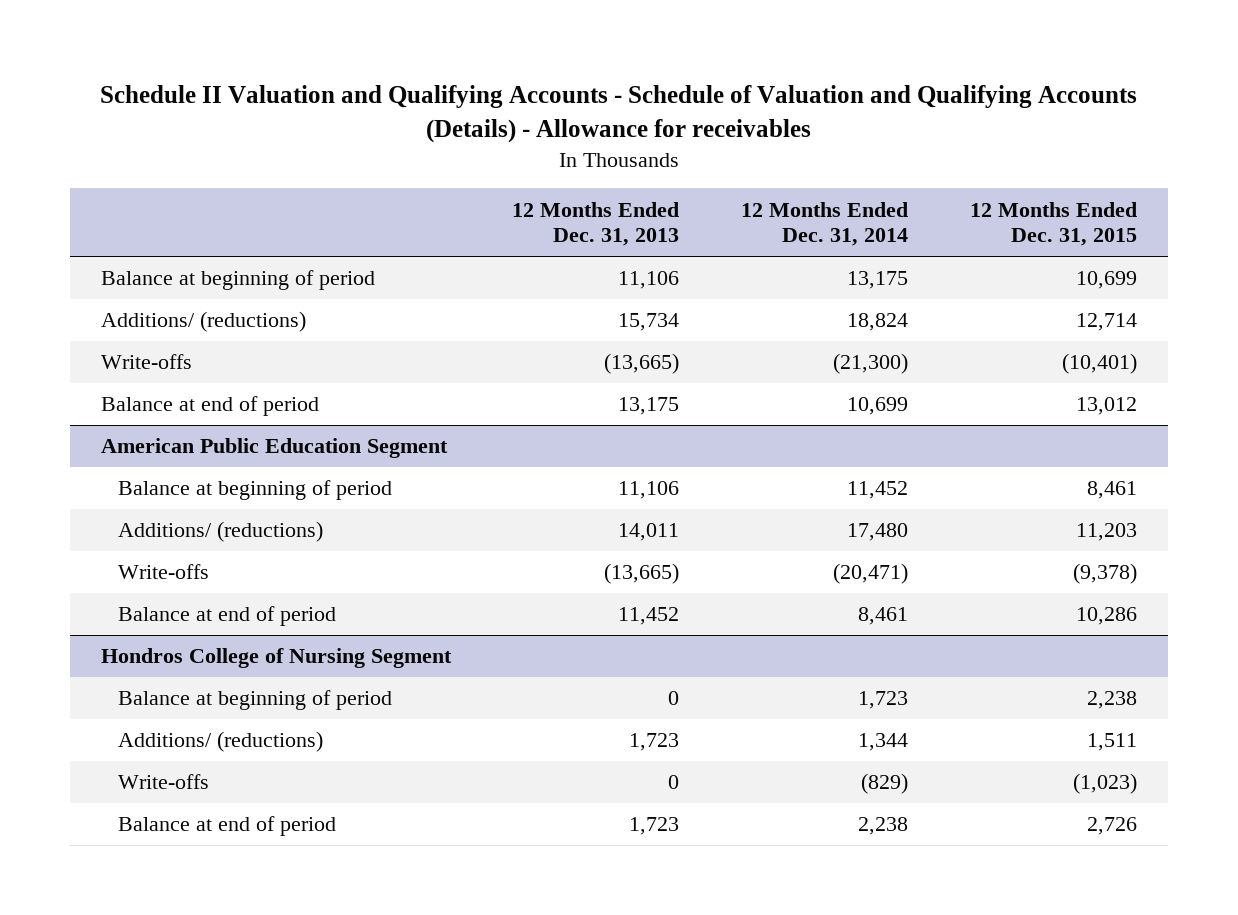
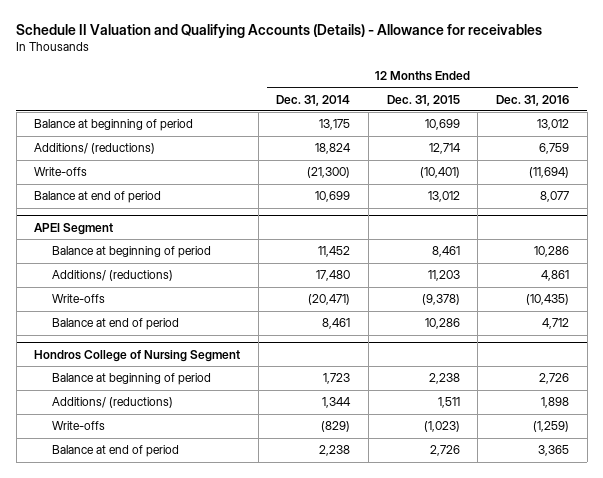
[99,85,1137,144] Schedule II Valuation and Qualifying Accounts - Schedule of Valuation and Qualifying Accounts (Details) - Allowance for receivables -> [16,23,543,38] Schedule II Valuation and Qualifying Accounts (Details) - Allowance for receivables
[512,201,680,247] 12 Months Ended Dec. 31, 2013 -> none
none -> [495,94,569,106] Dec. 31, 2016
[100,438,448,459] American Public Education Segment -> [34,222,114,235] APEI Segment

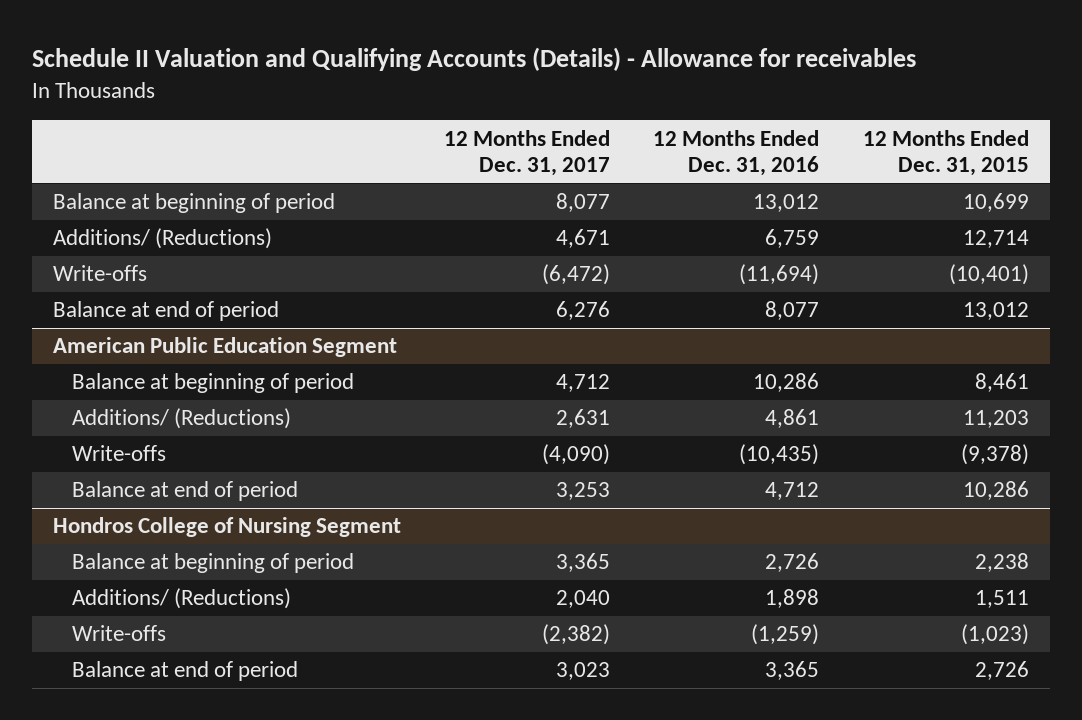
[276,94,351,106] Dec. 31, 2014 -> none
none -> [444,129,611,177] 12 Months Ended Dec. 31, 2017
[34,143,156,155] Additions/ (reductions) -> [53,228,273,250] Additions/ (Reductions)
[34,222,114,235] APEI Segment -> [53,337,398,358] American Public Education Segment
[51,270,173,282] Additions/ (reductions) -> [71,408,291,430] Additions/ (Reductions)
[51,397,173,409] Additions/ (reductions) -> [71,588,291,610] Additions/ (Reductions)

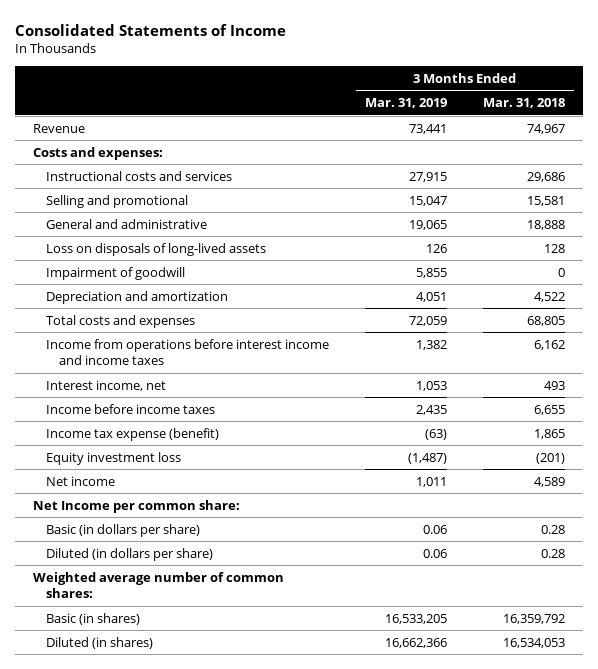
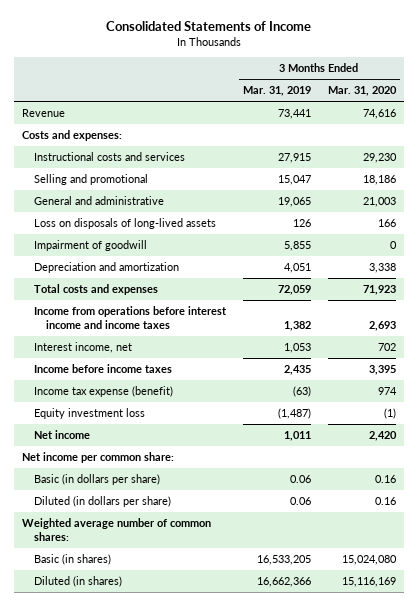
[482,98,565,109] Mar. 31, 2018 -> none
none -> [327,86,397,97] Mar. 31, 2020
[33,499,241,513] Net Income per common share: -> [22,451,175,463] Net income per common share:

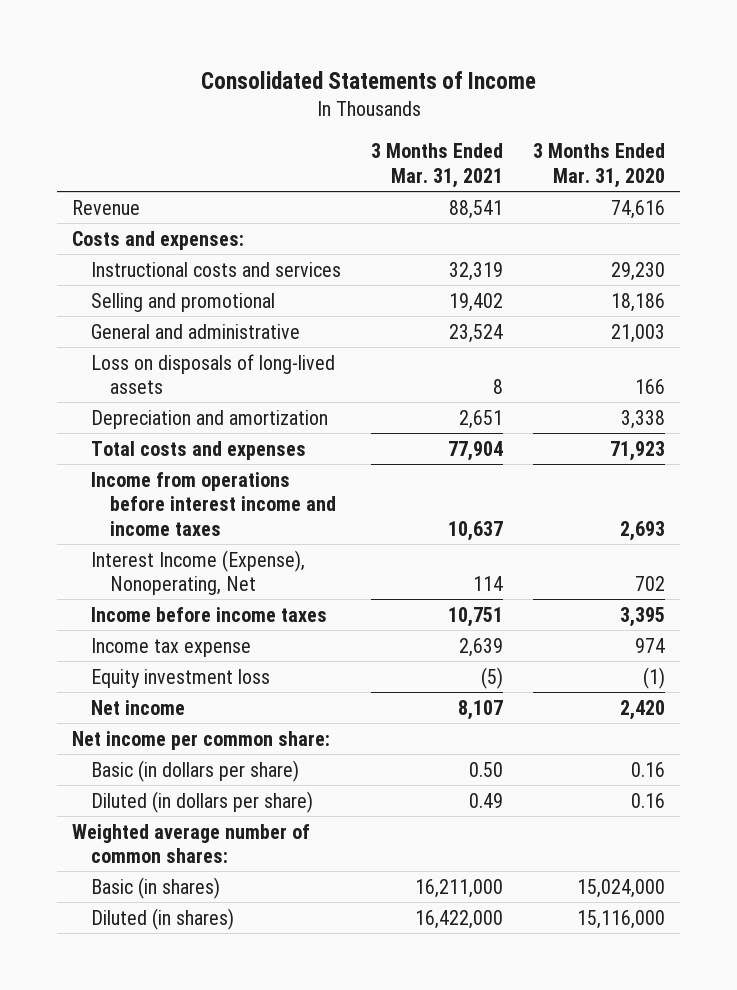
[242,86,311,97] Mar. 31, 2019 -> none
none -> [371,143,504,188] 3 Months Ended Mar. 31, 2021
[33,239,147,251] Impairment of goodwill -> none
[33,341,132,353] Interest income, net -> [91,549,306,596] Interest Income (Expense), Nonoperating, Net
[33,385,173,397] Income tax expense (benefit) -> [91,637,252,657] Income tax expense
[341,554,397,565] 15,024,080 -> [576,878,665,898] 15,024,000
[341,576,396,587] 15,116,169 -> [576,909,665,929] 15,116,000

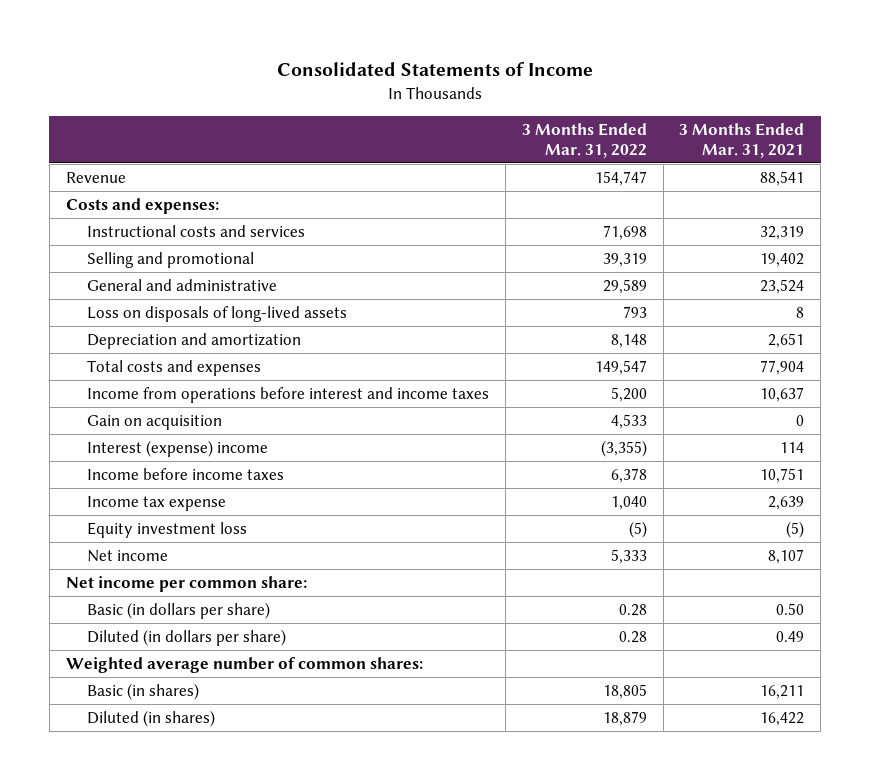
[532,143,665,188] 3 Months Ended Mar. 31, 2020 -> none
none -> [521,122,647,158] 3 Months Ended Mar. 31, 2022
[91,471,337,536] Income from operations before interest income and income taxes -> [87,387,490,404] Income from operations before interest and income taxes
none -> [87,415,223,431] Gain on acquisition
[91,549,306,596] Interest Income (Expense), Nonoperating, Net -> [87,440,269,458] Interest (expense) income
[415,878,504,898] 16,211,000 -> [760,685,805,700] 16,211
[415,909,504,929] 16,422,000 -> [760,712,805,727] 16,422

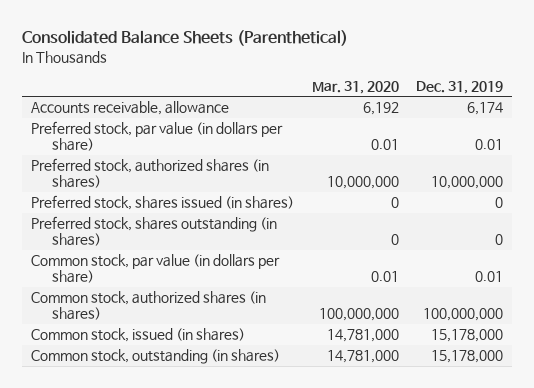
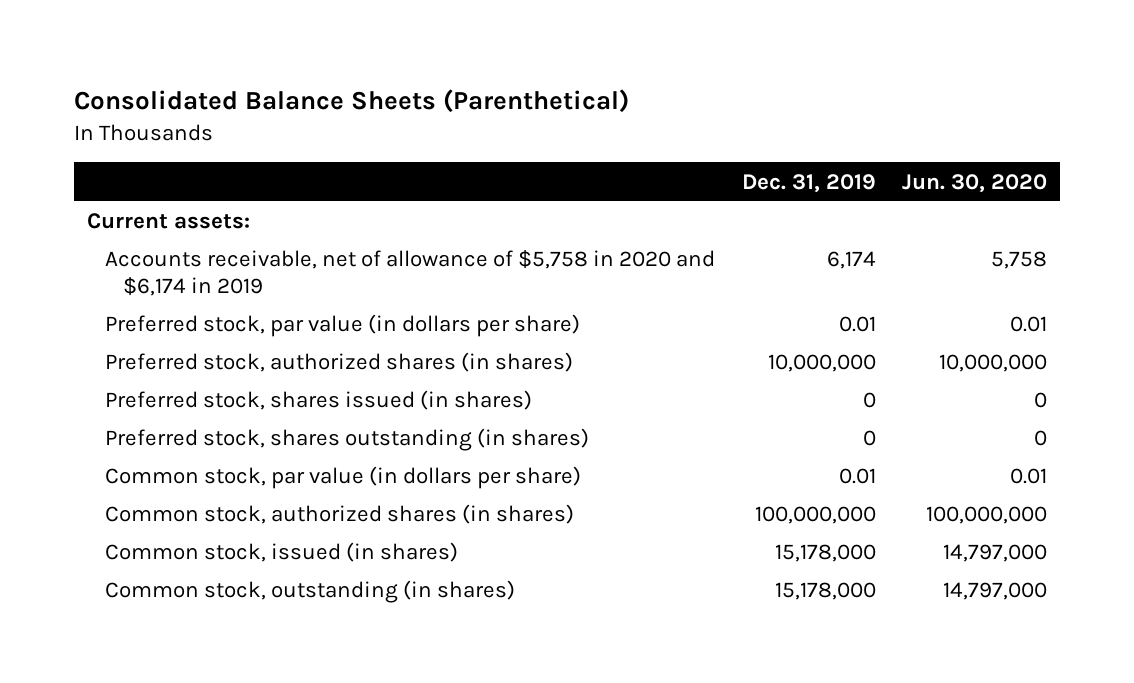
[311,80,399,94] Mar. 31, 2020 -> none
none -> [901,173,1047,193] Jun. 30, 2020
none -> [87,213,251,230] Current assets:
[30,101,229,116] Accounts receivable, allowance -> [105,250,716,296] Accounts receivable, net of allowance of $5,758 in 2020 and $6,174 in 2019

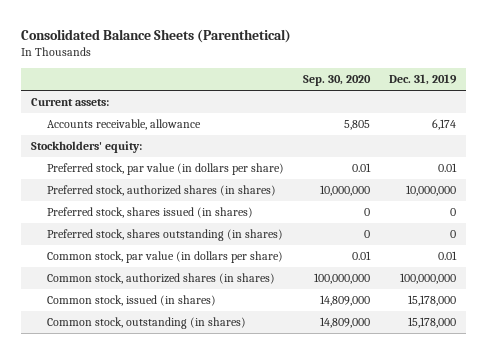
[901,173,1047,193] Jun. 30, 2020 -> none
none -> [303,75,372,87] Sep. 30, 2020
[105,250,716,296] Accounts receivable, net of allowance of $5,758 in 2020 and $6,174 in 2019 -> [47,119,202,131] Accounts receivable, allowance
none -> [30,141,142,154] Stockholders' equity:

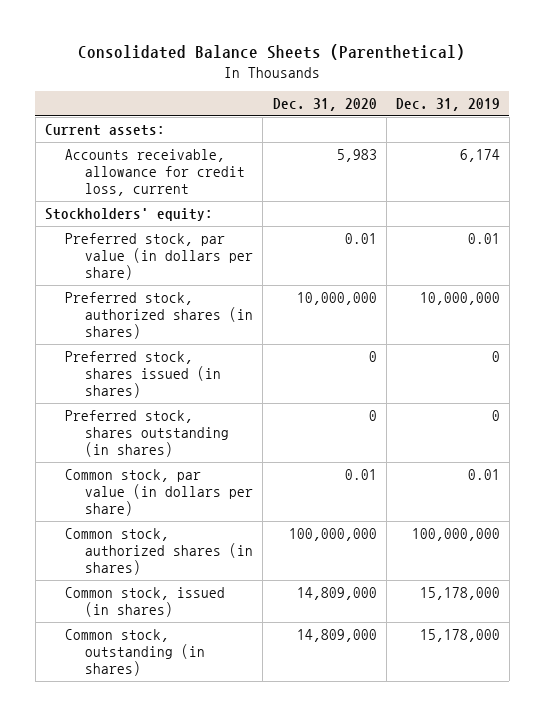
[303,75,372,87] Sep. 30, 2020 -> none
none -> [272,97,377,111] Dec. 31, 2020
[47,119,202,131] Accounts receivable, allowance -> [65,148,246,197] Accounts receivable, allowance for credit loss, current

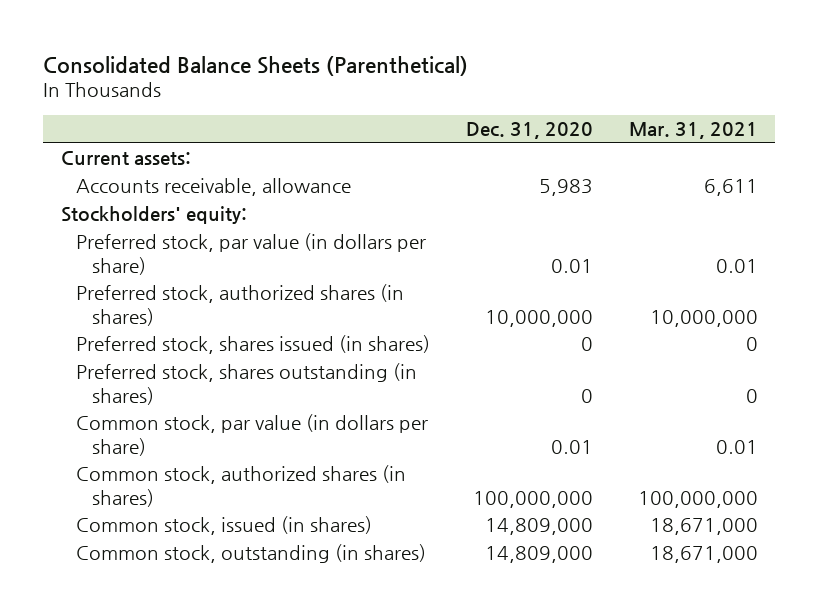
[395,97,500,111] Dec. 31, 2019 -> none
none -> [628,122,758,140] Mar. 31, 2021
[65,148,246,197] Accounts receivable, allowance for credit loss, current -> [76,178,352,197] Accounts receivable, allowance

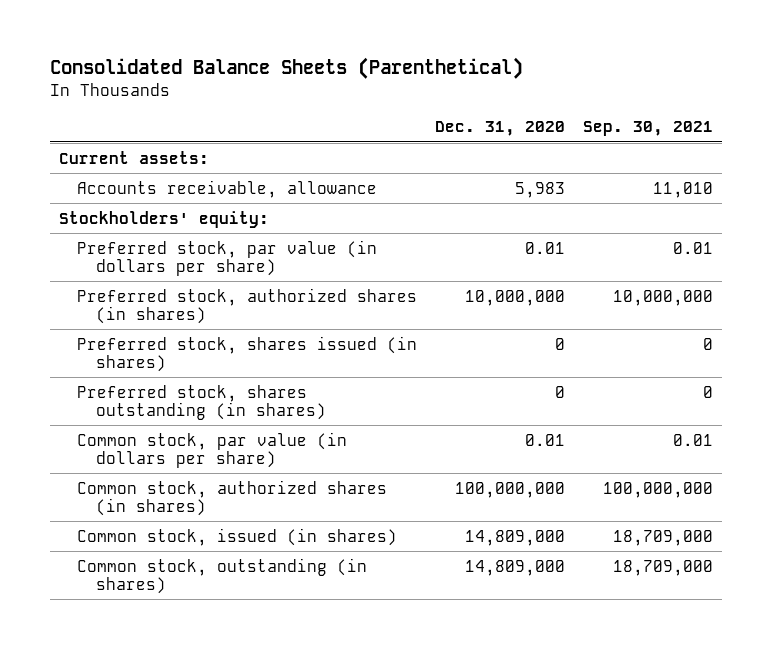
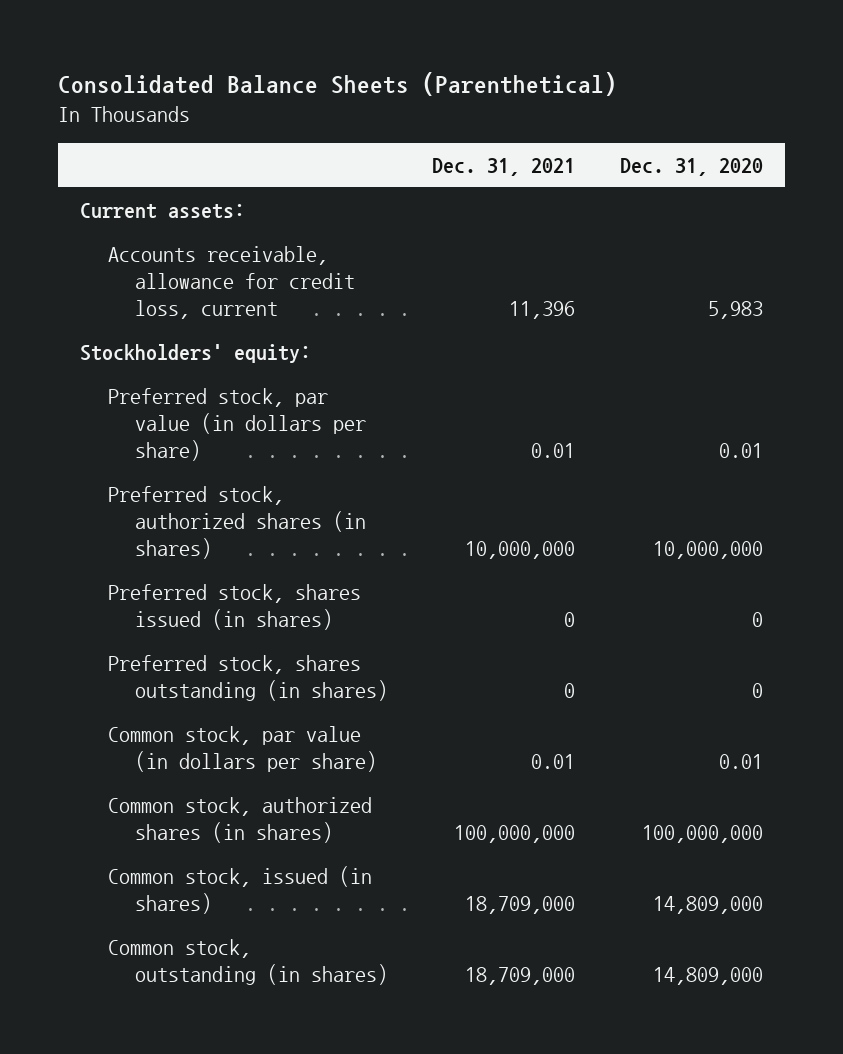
[582,121,713,137] Sep. 30, 2021 -> none
none -> [432,157,576,176] Dec. 31, 2021
[77,179,378,198] Accounts receivable, allowance -> [107,245,356,320] Accounts receivable, allowance for credit loss, current

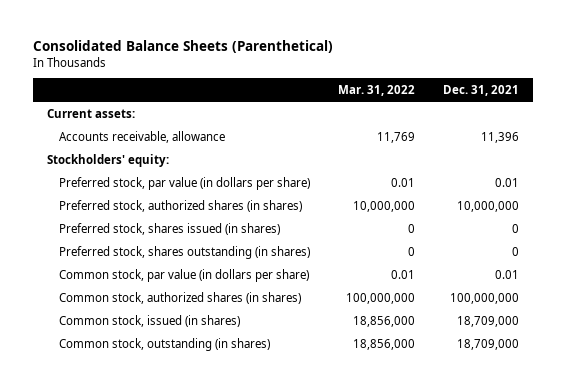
[619,157,763,176] Dec. 31, 2020 -> none
none -> [338,84,416,96] Mar. 31, 2022
[107,245,356,320] Accounts receivable, allowance for credit loss, current -> [59,130,226,143] Accounts receivable, allowance

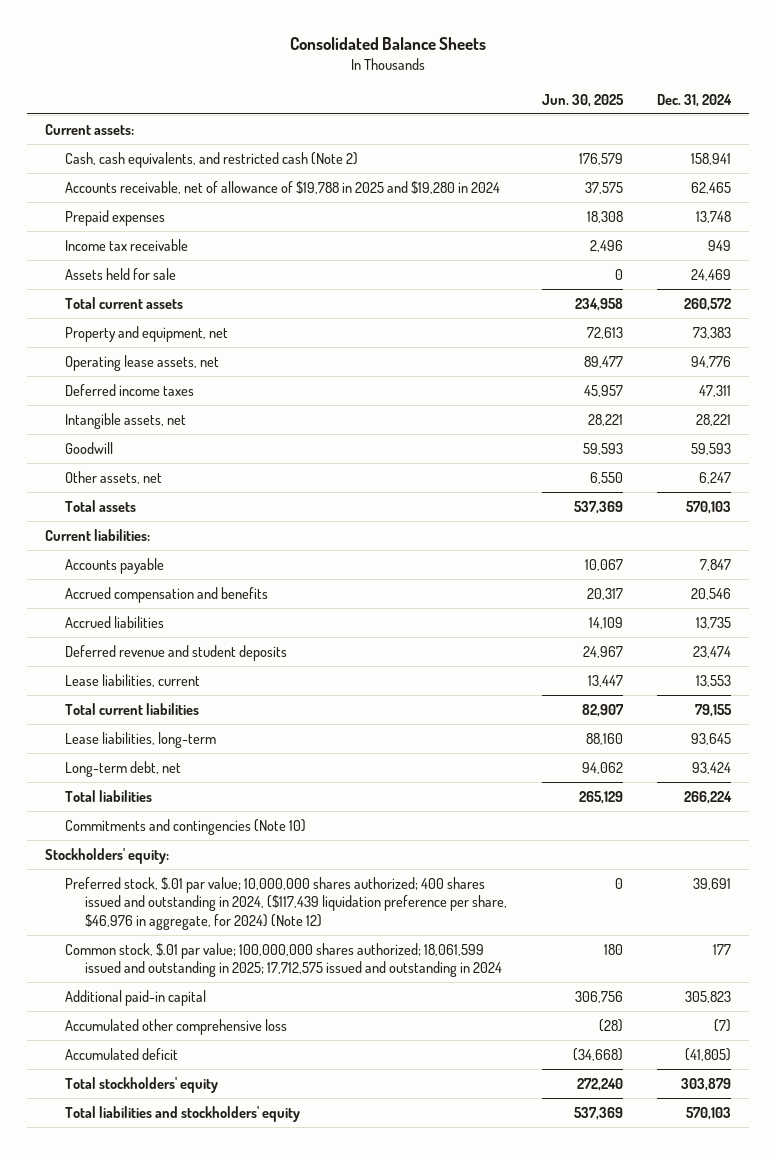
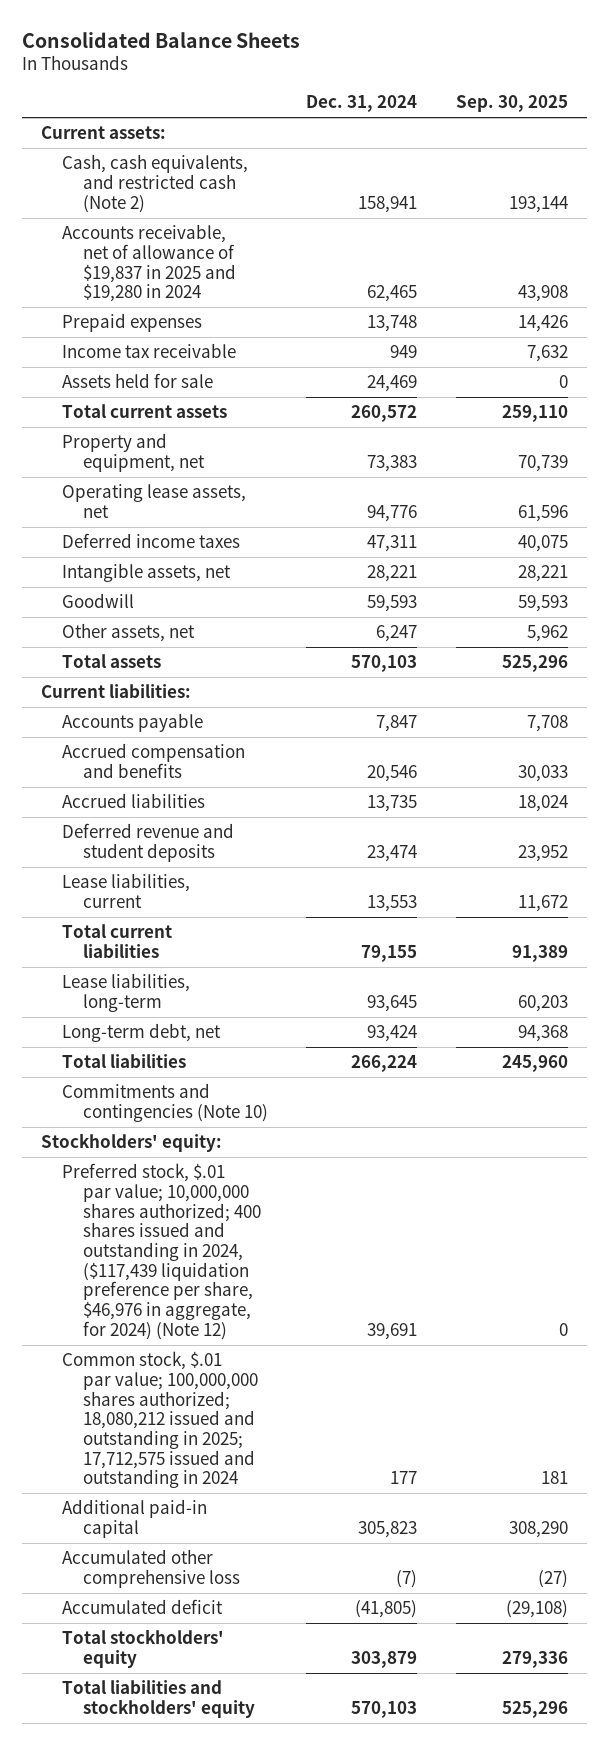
[541,93,624,107] Jun. 30, 2025 -> none
none -> [455,95,568,113] Sep. 30, 2025
[64,180,500,194] Accounts receivable, net of allowance of $19,788 in 2025 and $19,280 in 2024 -> [61,224,236,303] Accounts receivable, net of allowance of $19,837 in 2025 and $19,280 in 2024
[64,942,503,978] Common stock, $.01 par value; 100,000,000 shares authorized; 18,061,599 issued and outstanding in 2025; 17,712,575 issued and outstanding in 2024 -> [61,1351,258,1489] Common stock, $.01 par value; 100,000,000 shares authorized; 18,080,212 issued and outstanding in 2025; 17,712,575 issued and outstanding in 2024

